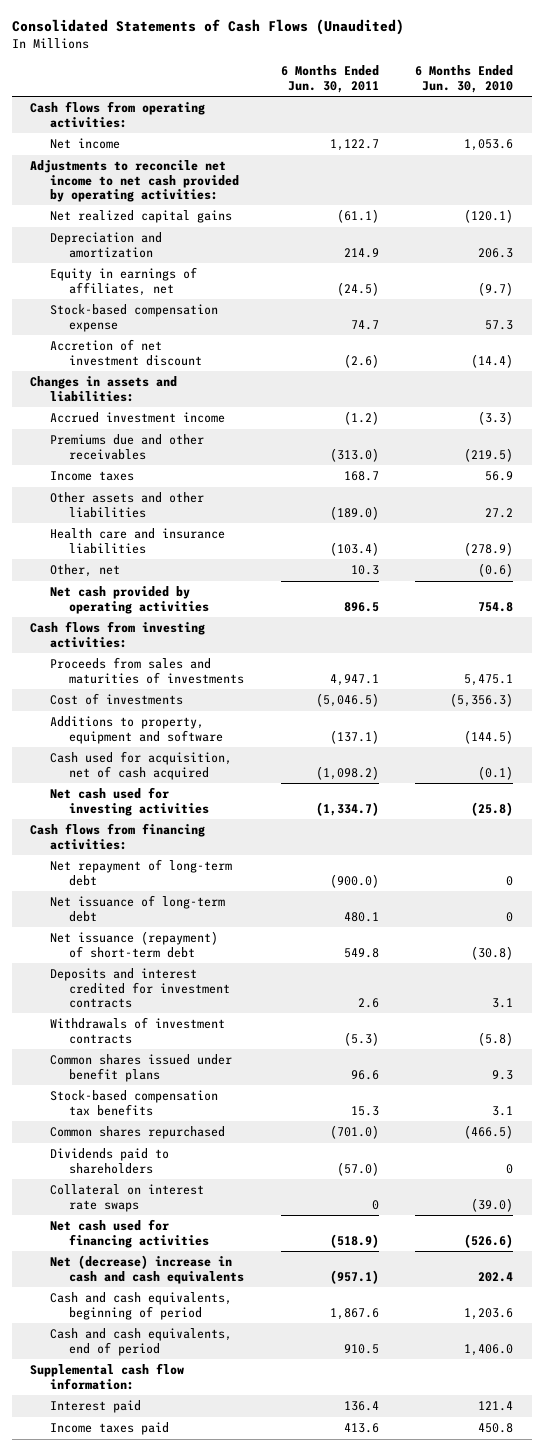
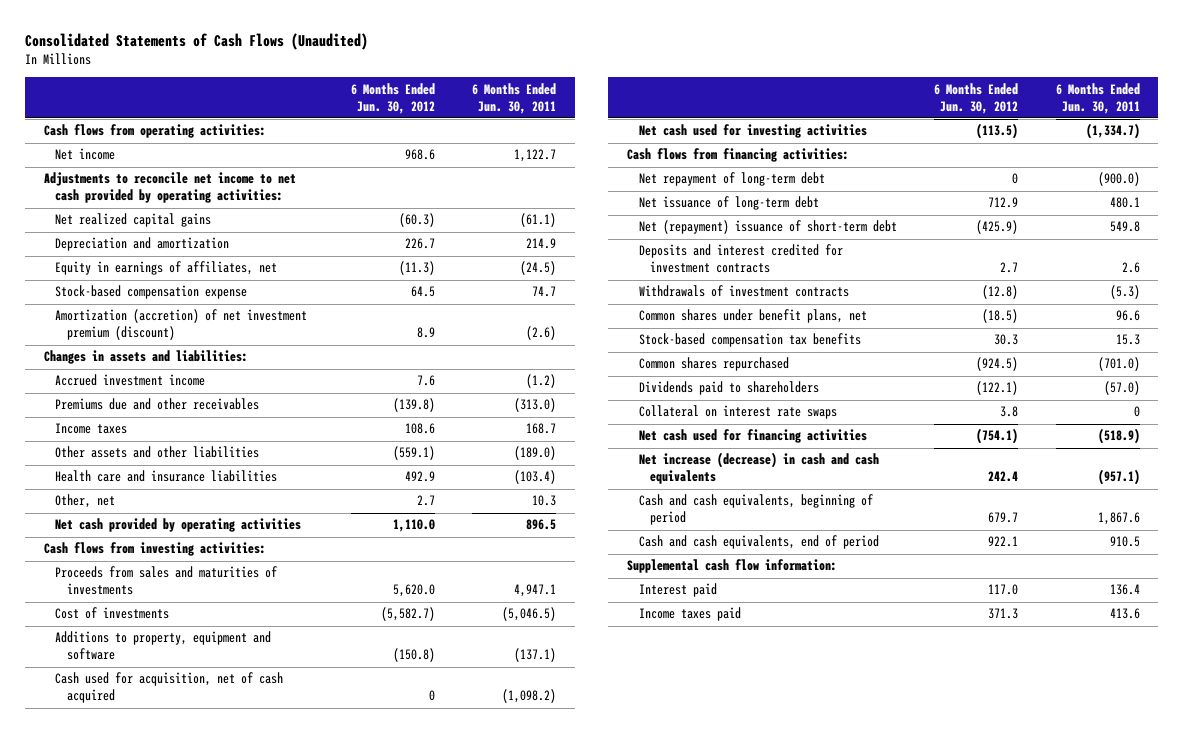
[415,65,514,93] 6 Months Ended Jun. 30, 2010 -> none
none -> [350,82,435,114] 6 Months Ended Jun. 30, 2012
[49,339,203,366] Accretion of net investment discount -> [55,309,308,341] Amortization (accretion) of net investment premium (discount)
[49,931,218,958] Net issuance (repayment) of short-term debt -> [638,220,897,235] Net (repayment) issuance of short-term debt
[49,1054,232,1082] Common shares issued under benefit plans -> [638,309,867,324] Common shares under benefit plans, net
[49,1255,245,1284] Net (decrease) increase in cash and cash equivalents -> [638,452,879,485] Net increase (decrease) in cash and cash equivalents

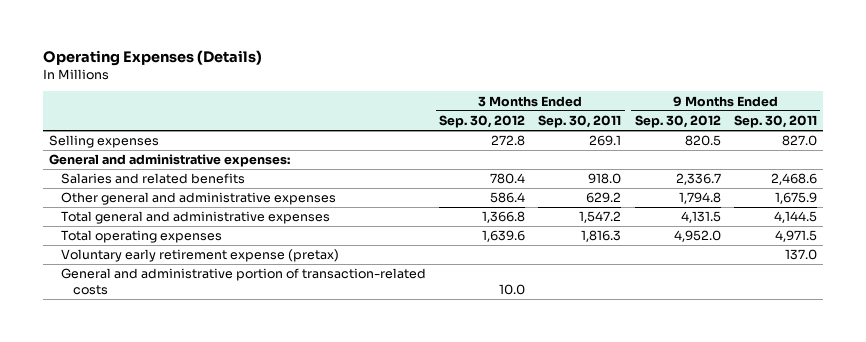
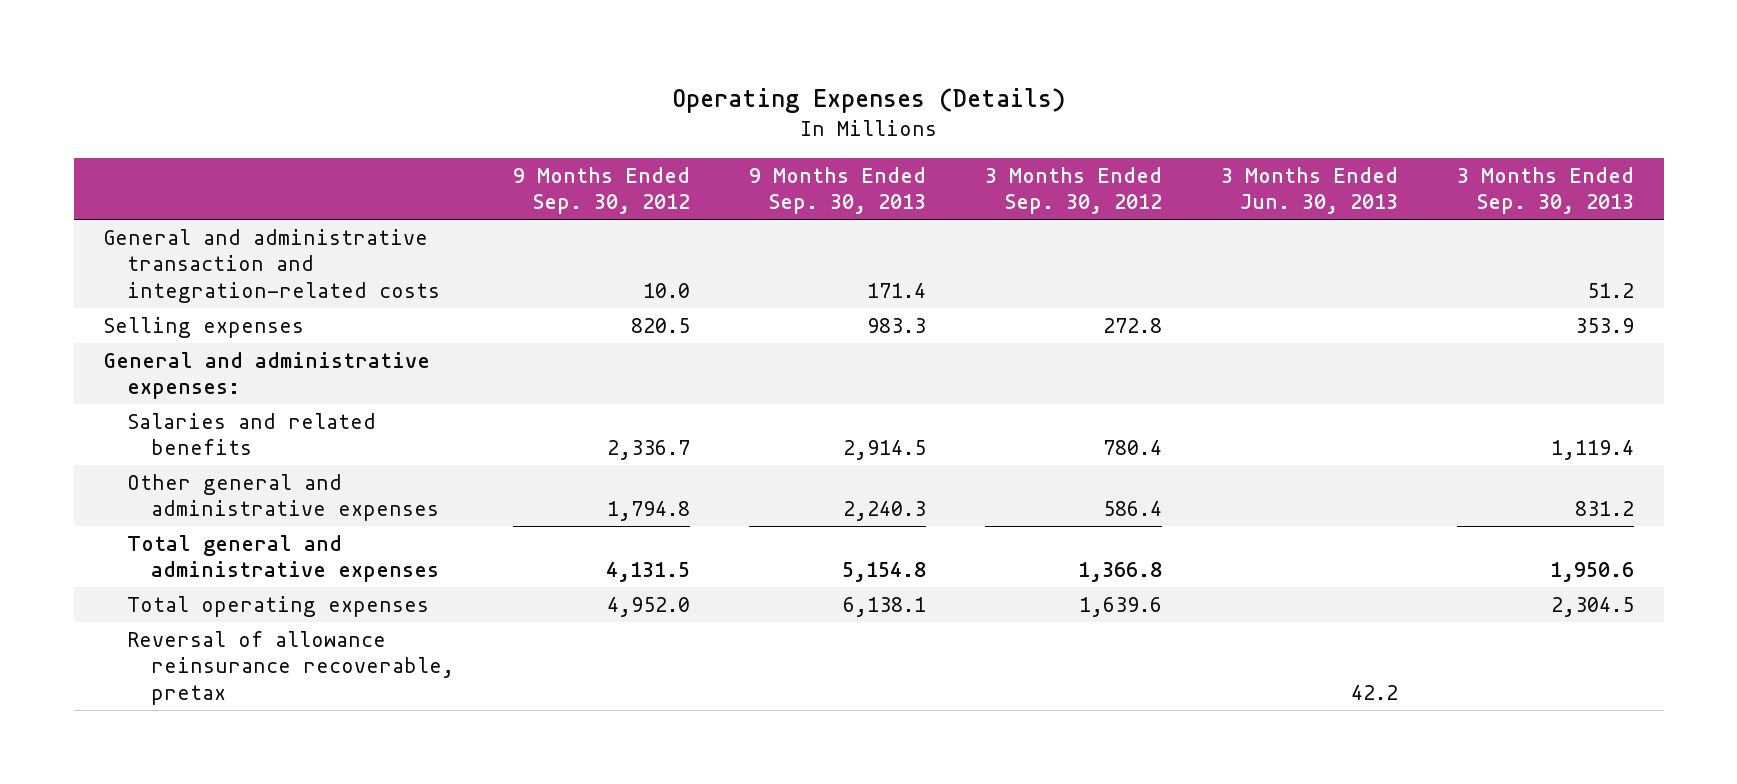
[538,114,622,128] Sep. 30, 2011 -> none
[733,114,817,128] Sep. 30, 2011 -> none
none -> [748,166,926,215] 9 Months Ended Sep. 30, 2013
none -> [1221,166,1399,215] 3 Months Ended Jun. 30, 2013
none -> [1457,166,1635,215] 3 Months Ended Sep. 30, 2013
none -> [103,228,440,304] General and administrative transaction and integration-related costs
[60,249,339,263] Voluntary early retirement expense (pretax) -> none
[60,268,426,295] General and administrative portion of transaction-related costs -> none
none -> [126,630,454,706] Reversal of allowance reinsurance recoverable, pretax

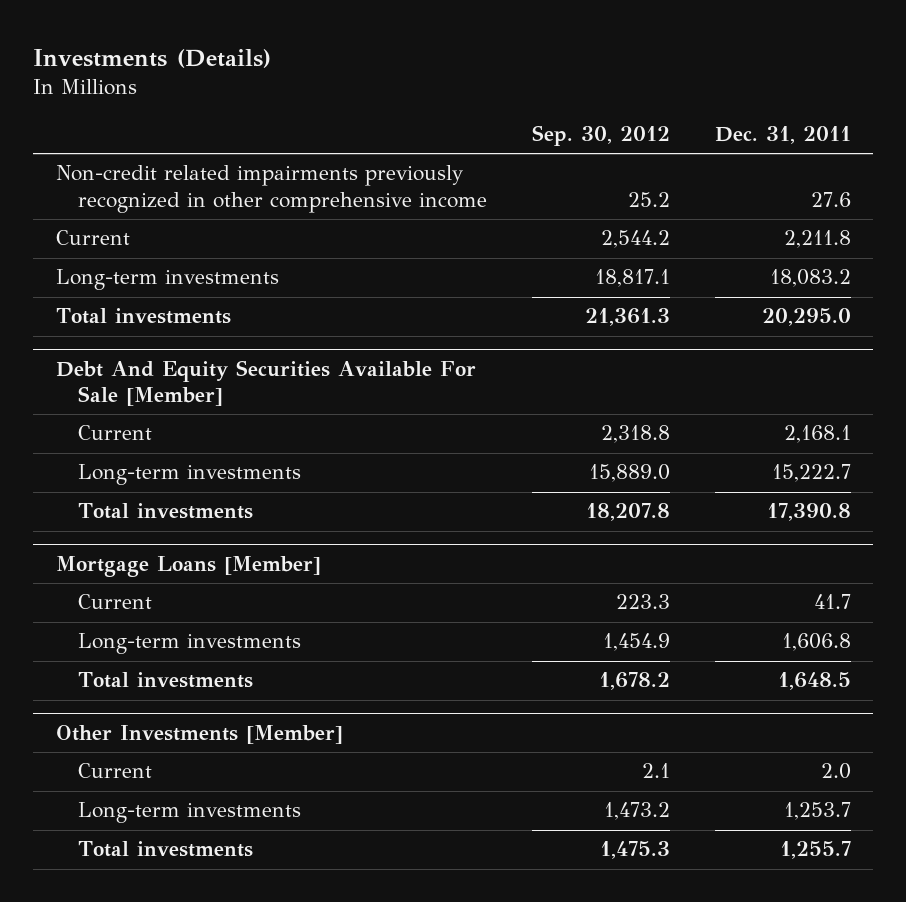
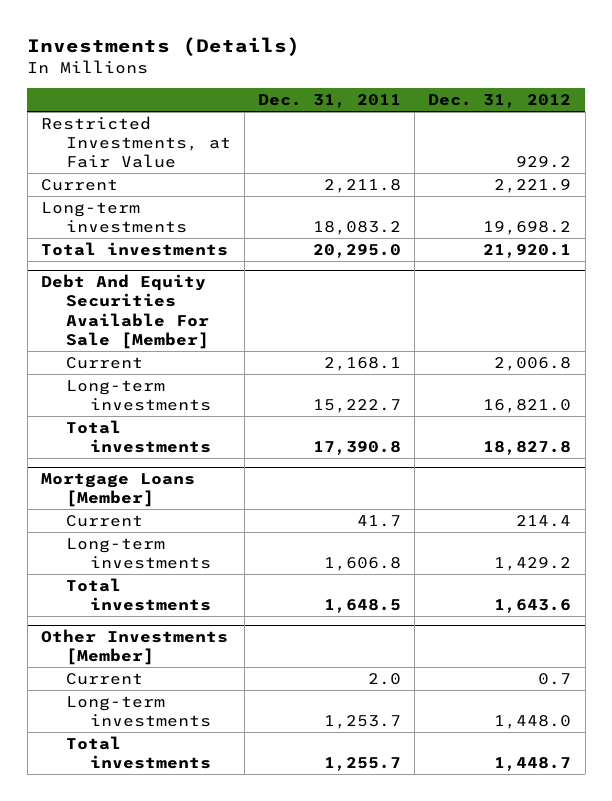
[531,124,670,146] Sep. 30, 2012 -> none
none -> [428,94,572,109] Dec. 31, 2012
[55,165,487,213] Non-credit related impairments previously recognized in other comprehensive income -> none
none -> [40,115,231,169] Restricted Investments, at Fair Value

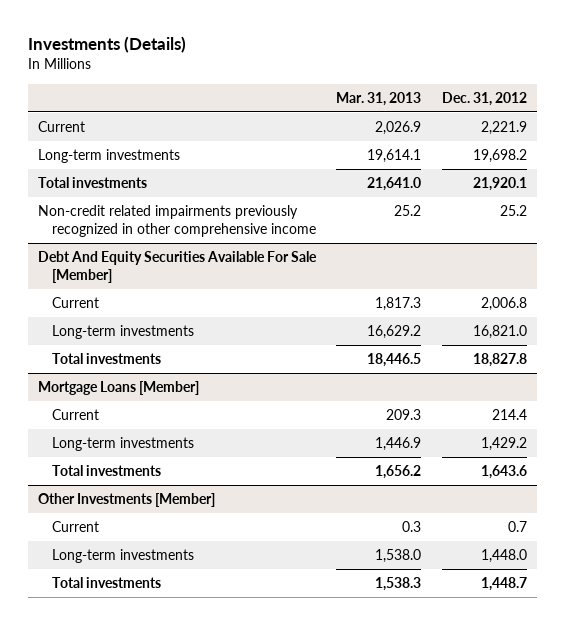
[257,94,401,109] Dec. 31, 2011 -> none
none -> [336,91,422,106] Mar. 31, 2013
[40,115,231,169] Restricted Investments, at Fair Value -> none
none -> [38,205,316,237] Non-credit related impairments previously recognized in other comprehensive income

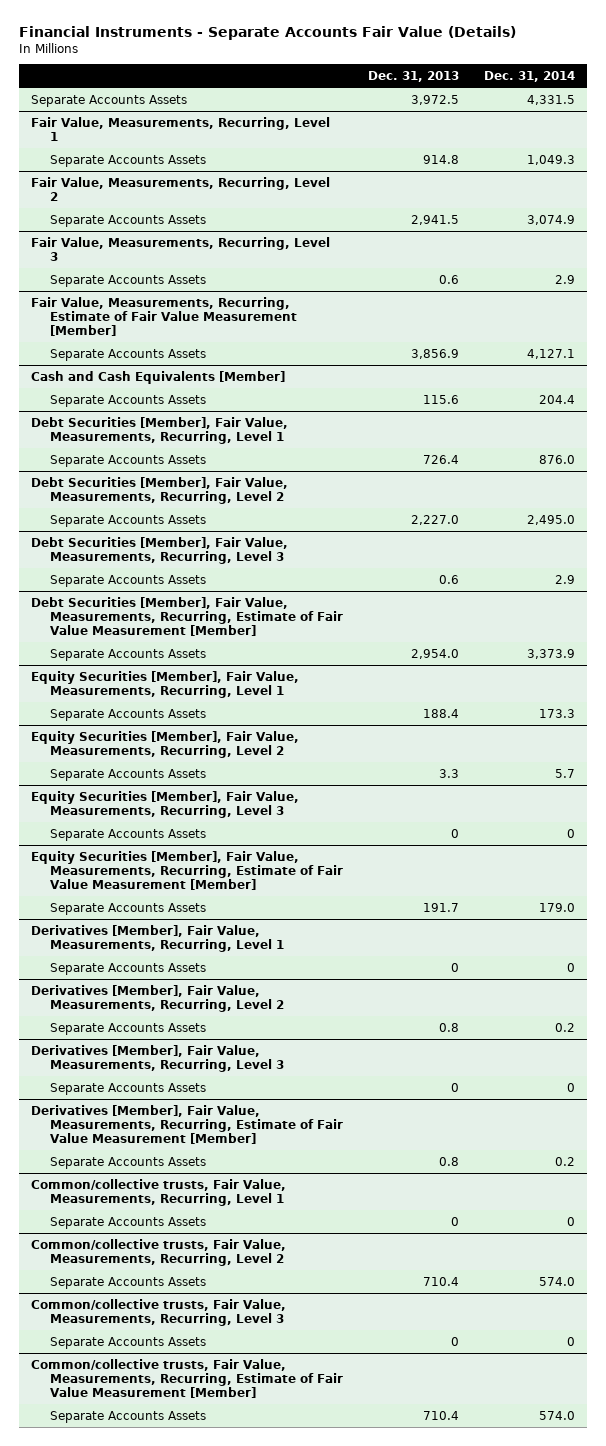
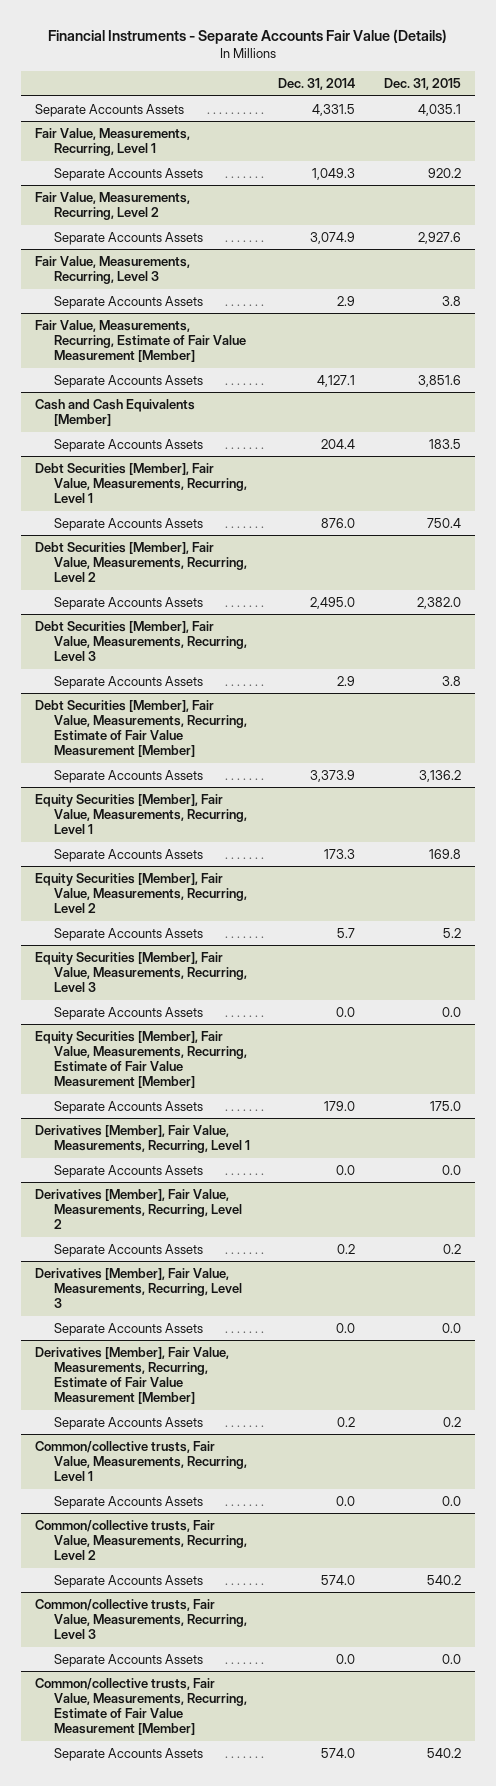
[367,70,459,82] Dec. 31, 2013 -> none
none -> [383,77,461,90] Dec. 31, 2015
[566,828,575,838] 0 -> [336,1006,356,1017] 0.0
[566,962,575,972] 0 -> [336,1164,356,1175] 0.0
[566,1082,575,1092] 0 -> [336,1322,356,1333] 0.0
[566,1216,575,1226] 0 -> [336,1495,356,1506] 0.0
[566,1336,575,1346] 0 -> [336,1653,356,1664] 0.0

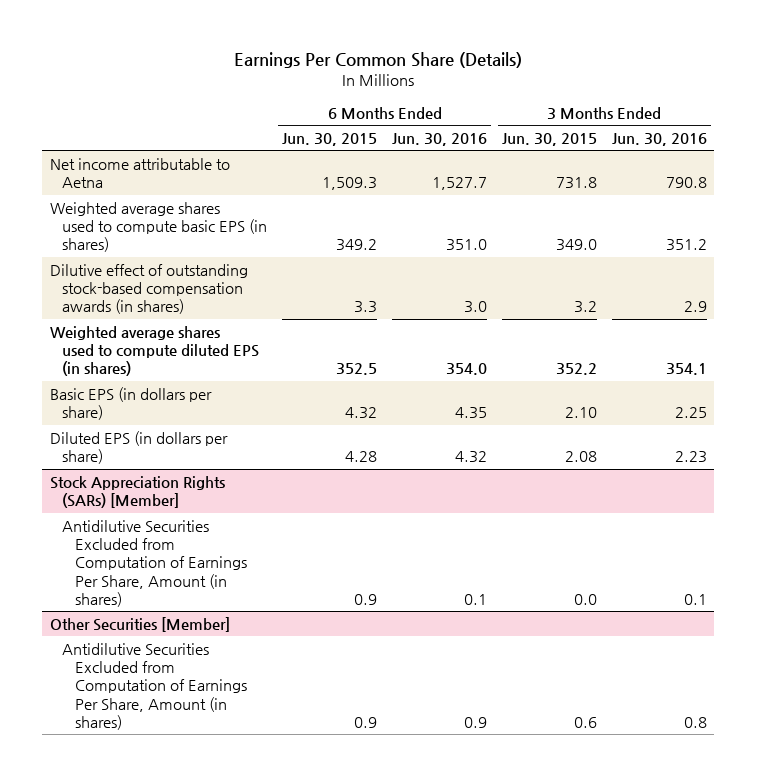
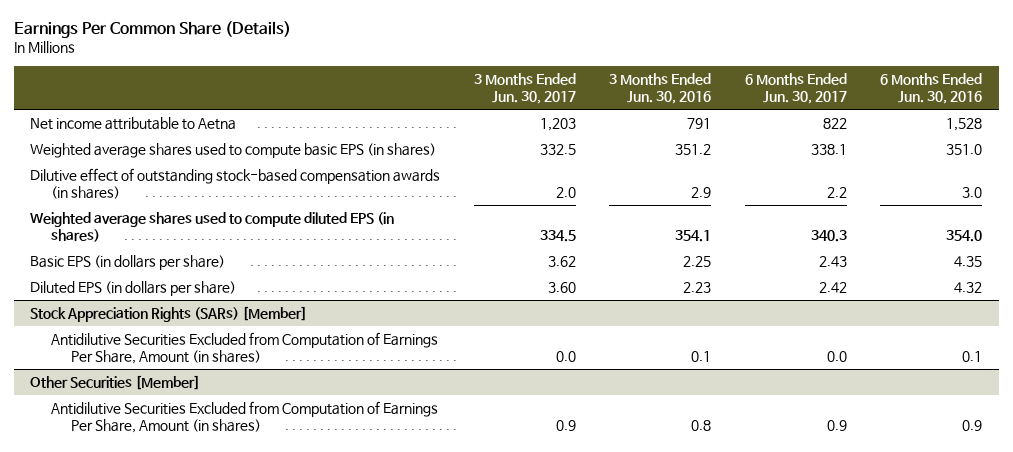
[282,132,378,146] Jun. 30, 2015 -> none
[501,132,597,146] Jun. 30, 2015 -> none
none -> [473,72,576,104] 3 Months Ended Jun. 30, 2017
none -> [744,72,847,104] 6 Months Ended Jun. 30, 2017
[432,177,488,191] 1,527.7 -> [946,117,983,131] 1,528
[665,177,707,189] 790.8 -> [687,117,712,129] 791

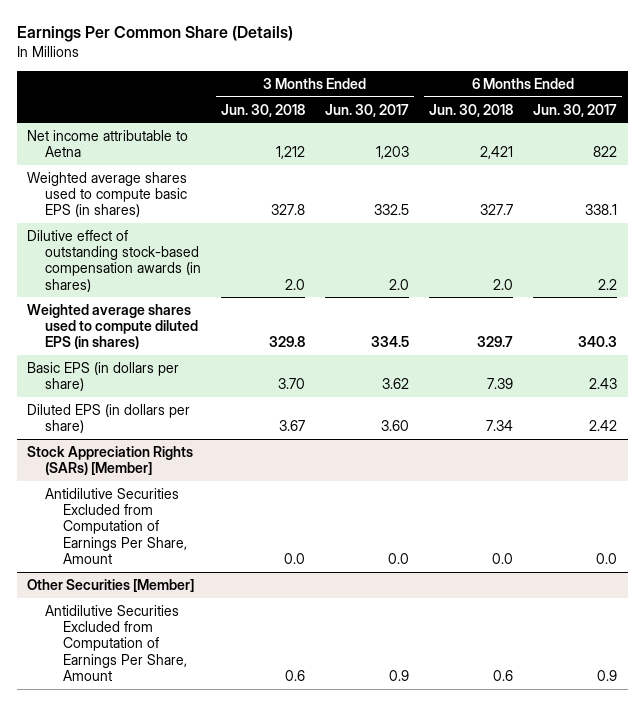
[609,72,712,104] 3 Months Ended Jun. 30, 2016 -> none
[880,72,983,104] 6 Months Ended Jun. 30, 2016 -> none
none -> [220,103,305,117] Jun. 30, 2018
none -> [429,103,514,117] Jun. 30, 2018
[50,331,438,365] Antidilutive Securities Excluded from Computation of Earnings Per Share, Amount (in shares) -> [44,487,187,564] Antidilutive Securities Excluded from Computation of Earnings Per Share, Amount
[50,400,438,434] Antidilutive Securities Excluded from Computation of Earnings Per Share, Amount (in shares) -> [44,604,187,681] Antidilutive Securities Excluded from Computation of Earnings Per Share, Amount

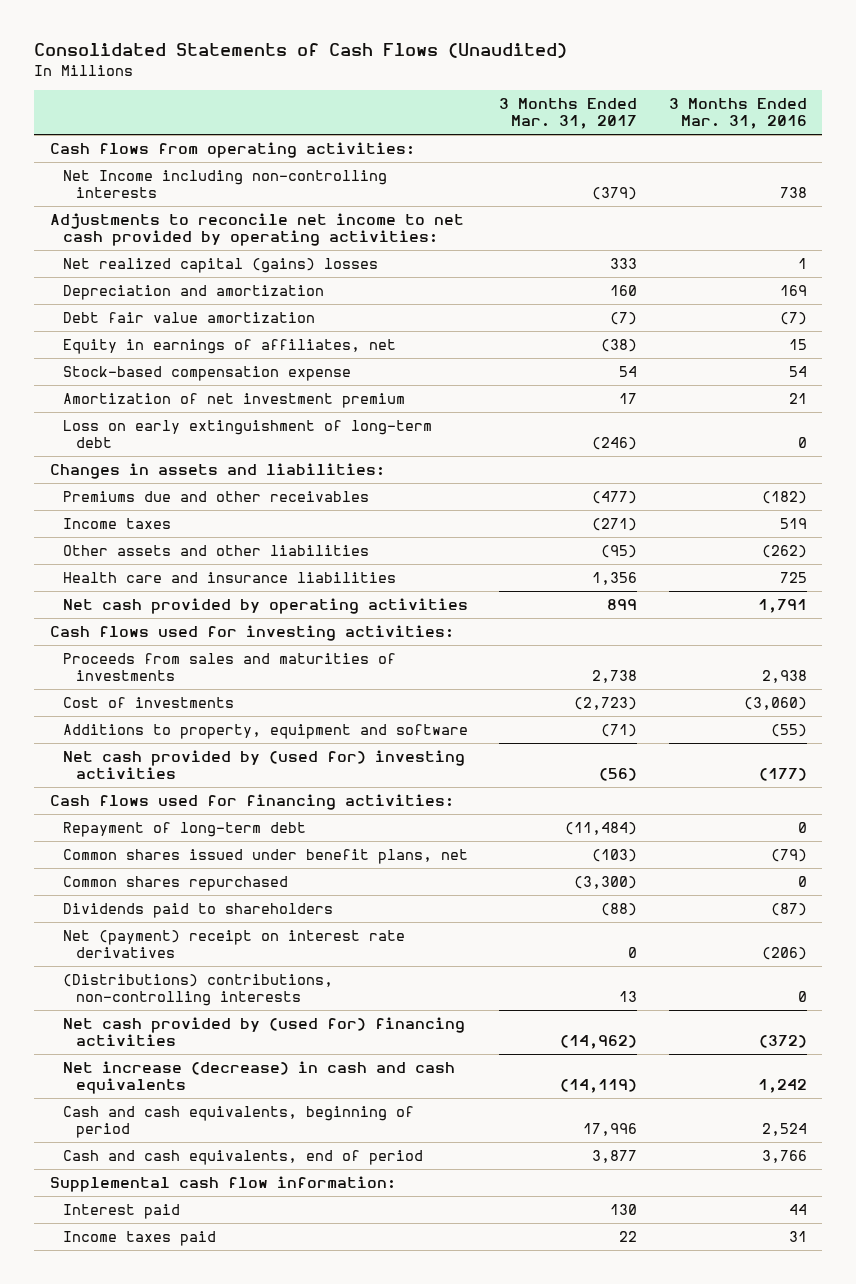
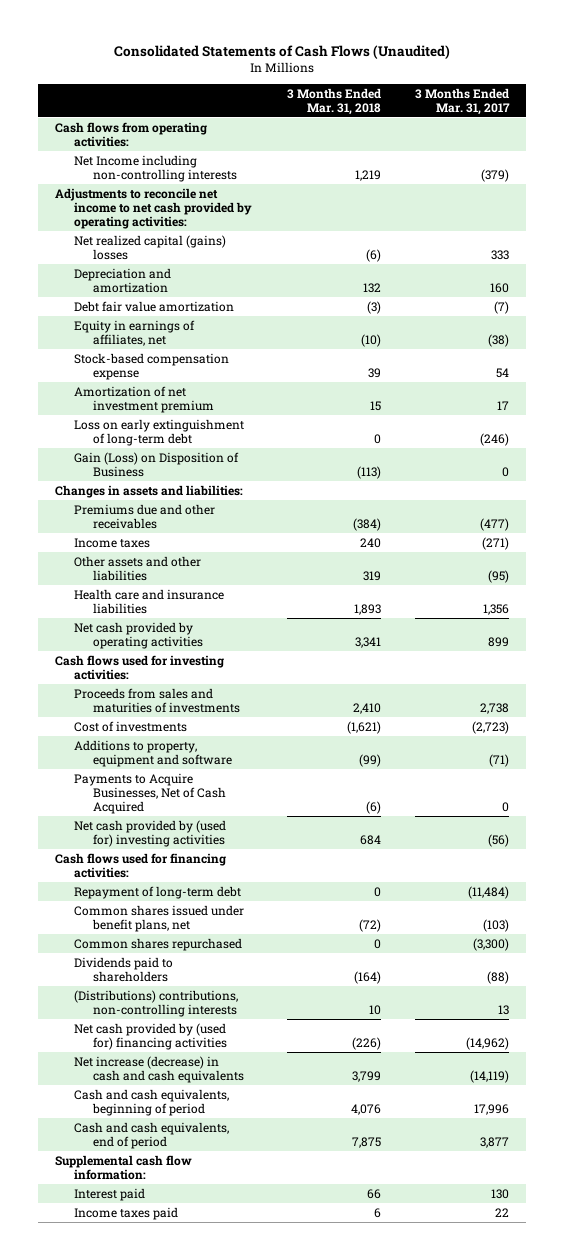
[668,97,807,130] 3 Months Ended Mar. 31, 2016 -> none
none -> [286,87,381,115] 3 Months Ended Mar. 31, 2018
none -> [73,451,239,477] Gain (Loss) on Disposition of Business
none -> [73,772,226,814] Payments to Acquire Businesses, Net of Cash Acquired
[62,929,405,959] Net (payment) receipt on interest rate derivatives -> none

